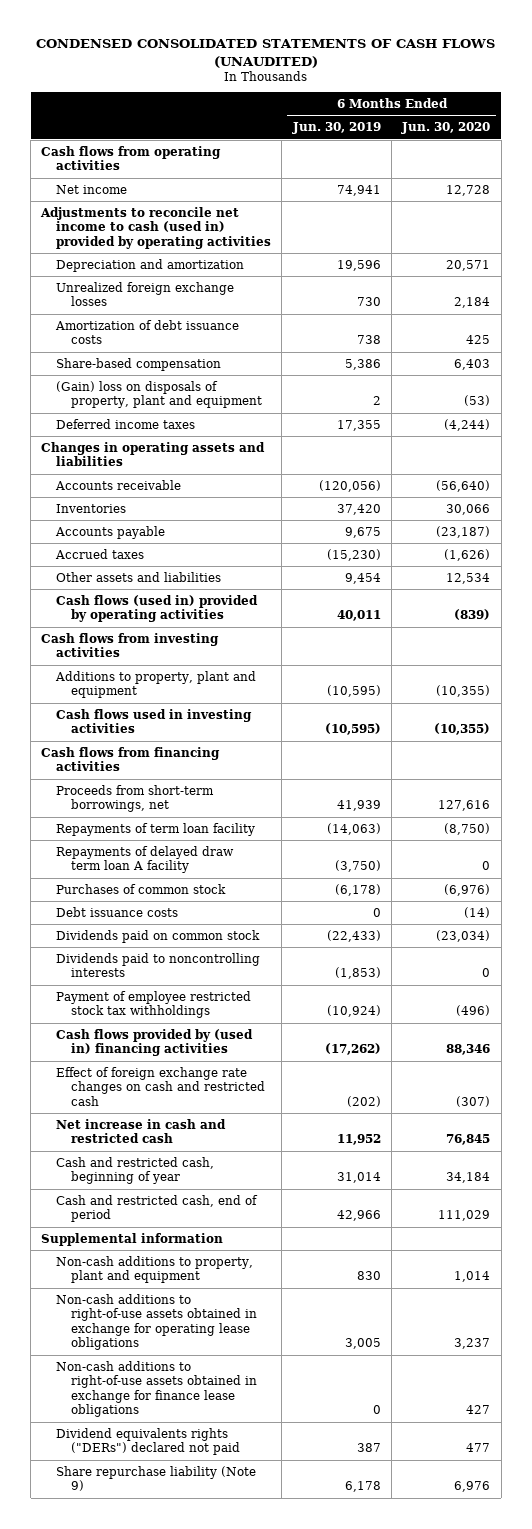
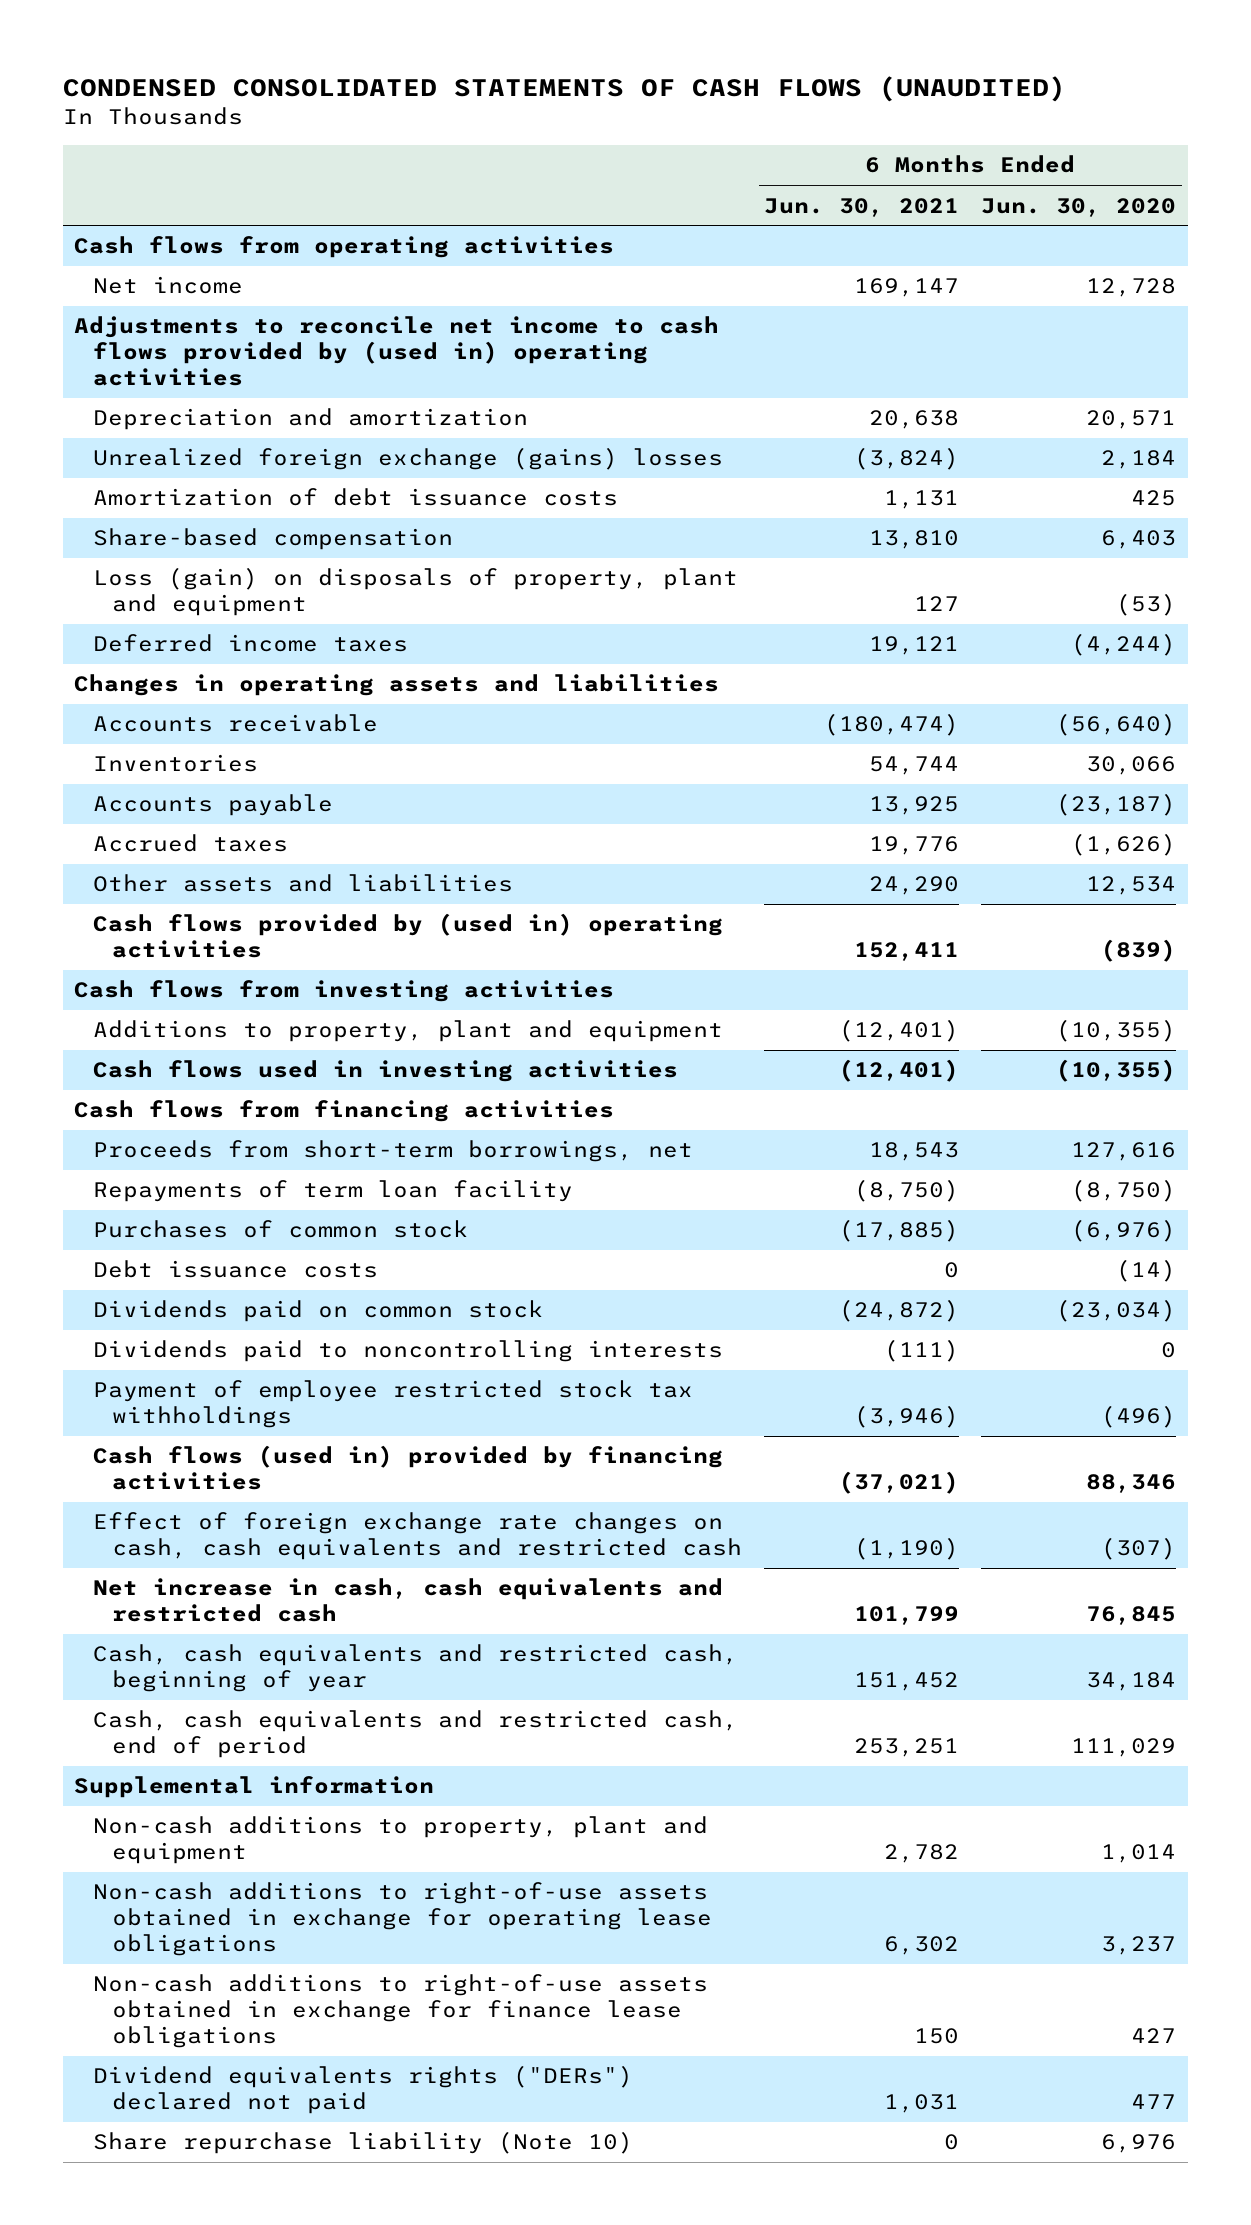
[291,122,381,135] Jun. 30, 2019 -> none
none -> [764,197,960,217] Jun. 30, 2021
[40,206,272,249] Adjustments to reconcile net income to cash (used in) provided by operating activities -> [74,316,720,387] Adjustments to reconcile net income to cash flows provided by (used in) operating activities
[56,281,235,307] Unrealized foreign exchange losses -> [93,447,724,471] Unrealized foreign exchange (gains) losses
[56,380,262,409] (Gain) loss on disposals of property, plant and equipment -> [93,567,739,617] Loss (gain) on disposals of property, plant and equipment
[56,594,259,623] Cash flows (used in) provided by operating activities -> [93,913,724,959] Cash flows provided by (used in) operating activities
[56,845,235,874] Repayments of delayed draw term loan A facility -> none
[56,1028,254,1057] Cash flows provided by (used in) financing activities -> [93,1445,724,1491] Cash flows (used in) provided by financing activities
[56,1066,265,1106] Effect of foreign exchange rate changes on cash and restricted cash -> [93,1512,743,1561] Effect of foreign exchange rate changes on cash, cash equivalents and restricted cash
[56,1118,227,1144] Net increase in cash and restricted cash -> [93,1578,724,1623] Net increase in cash, cash equivalents and restricted cash
[56,1156,215,1185] Cash and restricted cash, beginning of year -> [93,1644,739,1693] Cash, cash equivalents and restricted cash, beginning of year
[56,1194,259,1223] Cash and restricted cash, end of period -> [93,1710,739,1759] Cash, cash equivalents and restricted cash, end of period
[56,1465,257,1492] Share repurchase liability (Note 9) -> [93,2131,634,2155] Share repurchase liability (Note 10)

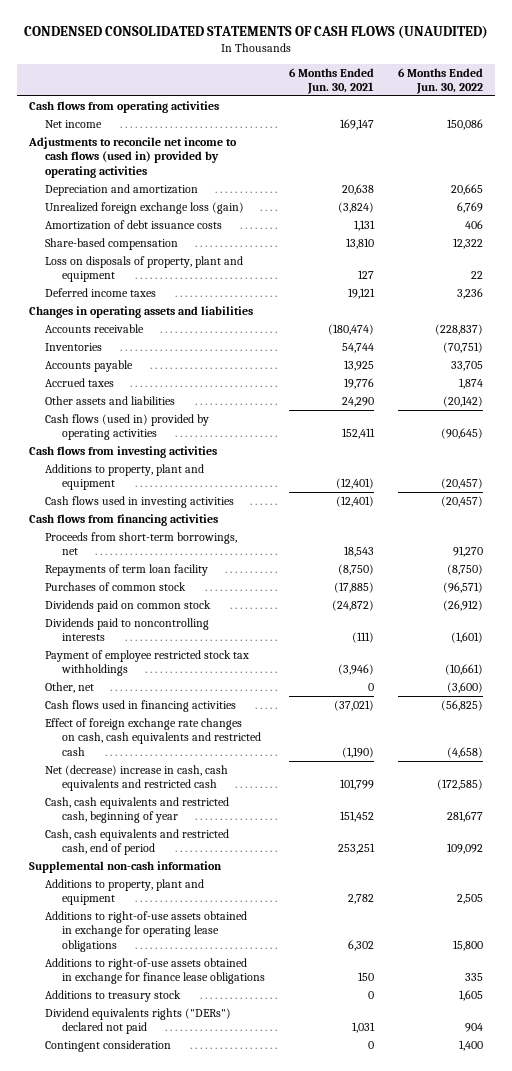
[981,197,1177,217] Jun. 30, 2020 -> none
none -> [398,67,484,95] 6 Months Ended Jun. 30, 2022
[74,316,720,387] Adjustments to reconcile net income to cash flows provided by (used in) operating activities -> [27,136,237,178] Adjustments to reconcile net income to cash flows (used in) provided by operating activities
[93,447,724,471] Unrealized foreign exchange (gains) losses -> [45,201,245,214] Unrealized foreign exchange loss (gain)
[93,567,739,617] Loss (gain) on disposals of property, plant and equipment -> [45,255,244,283] Loss on disposals of property, plant and equipment
[93,913,724,959] Cash flows provided by (used in) operating activities -> [45,413,210,441] Cash flows (used in) provided by operating activities
[93,1260,379,1279] Debt issuance costs -> none
none -> [45,681,95,693] Other, net
[93,1445,724,1491] Cash flows (used in) provided by financing activities -> [45,699,237,712] Cash flows used in financing activities
[93,1578,724,1623] Net increase in cash, cash equivalents and restricted cash -> [45,764,229,792] Net (decrease) increase in cash, cash equivalents and restricted cash
[74,1776,435,1799] Supplemental information -> [28,860,222,873] Supplemental non-cash information
[93,1816,709,1865] Non-cash additions to property, plant and equipment -> [45,878,205,906] Additions to property, plant and equipment
[93,1882,713,1957] Non-cash additions to right-of-use assets obtained in exchange for operating lease obligations -> [45,910,248,952] Additions to right-of-use assets obtained in exchange for operating lease obligations
[93,1974,709,2049] Non-cash additions to right-of-use assets obtained in exchange for finance lease obligations -> [45,957,265,985] Additions to right-of-use assets obtained in exchange for finance lease obligations
none -> [45,989,182,1002] Additions to treasury stock
[93,2131,634,2155] Share repurchase liability (Note 10) -> none
none -> [45,1039,172,1052] Contingent consideration

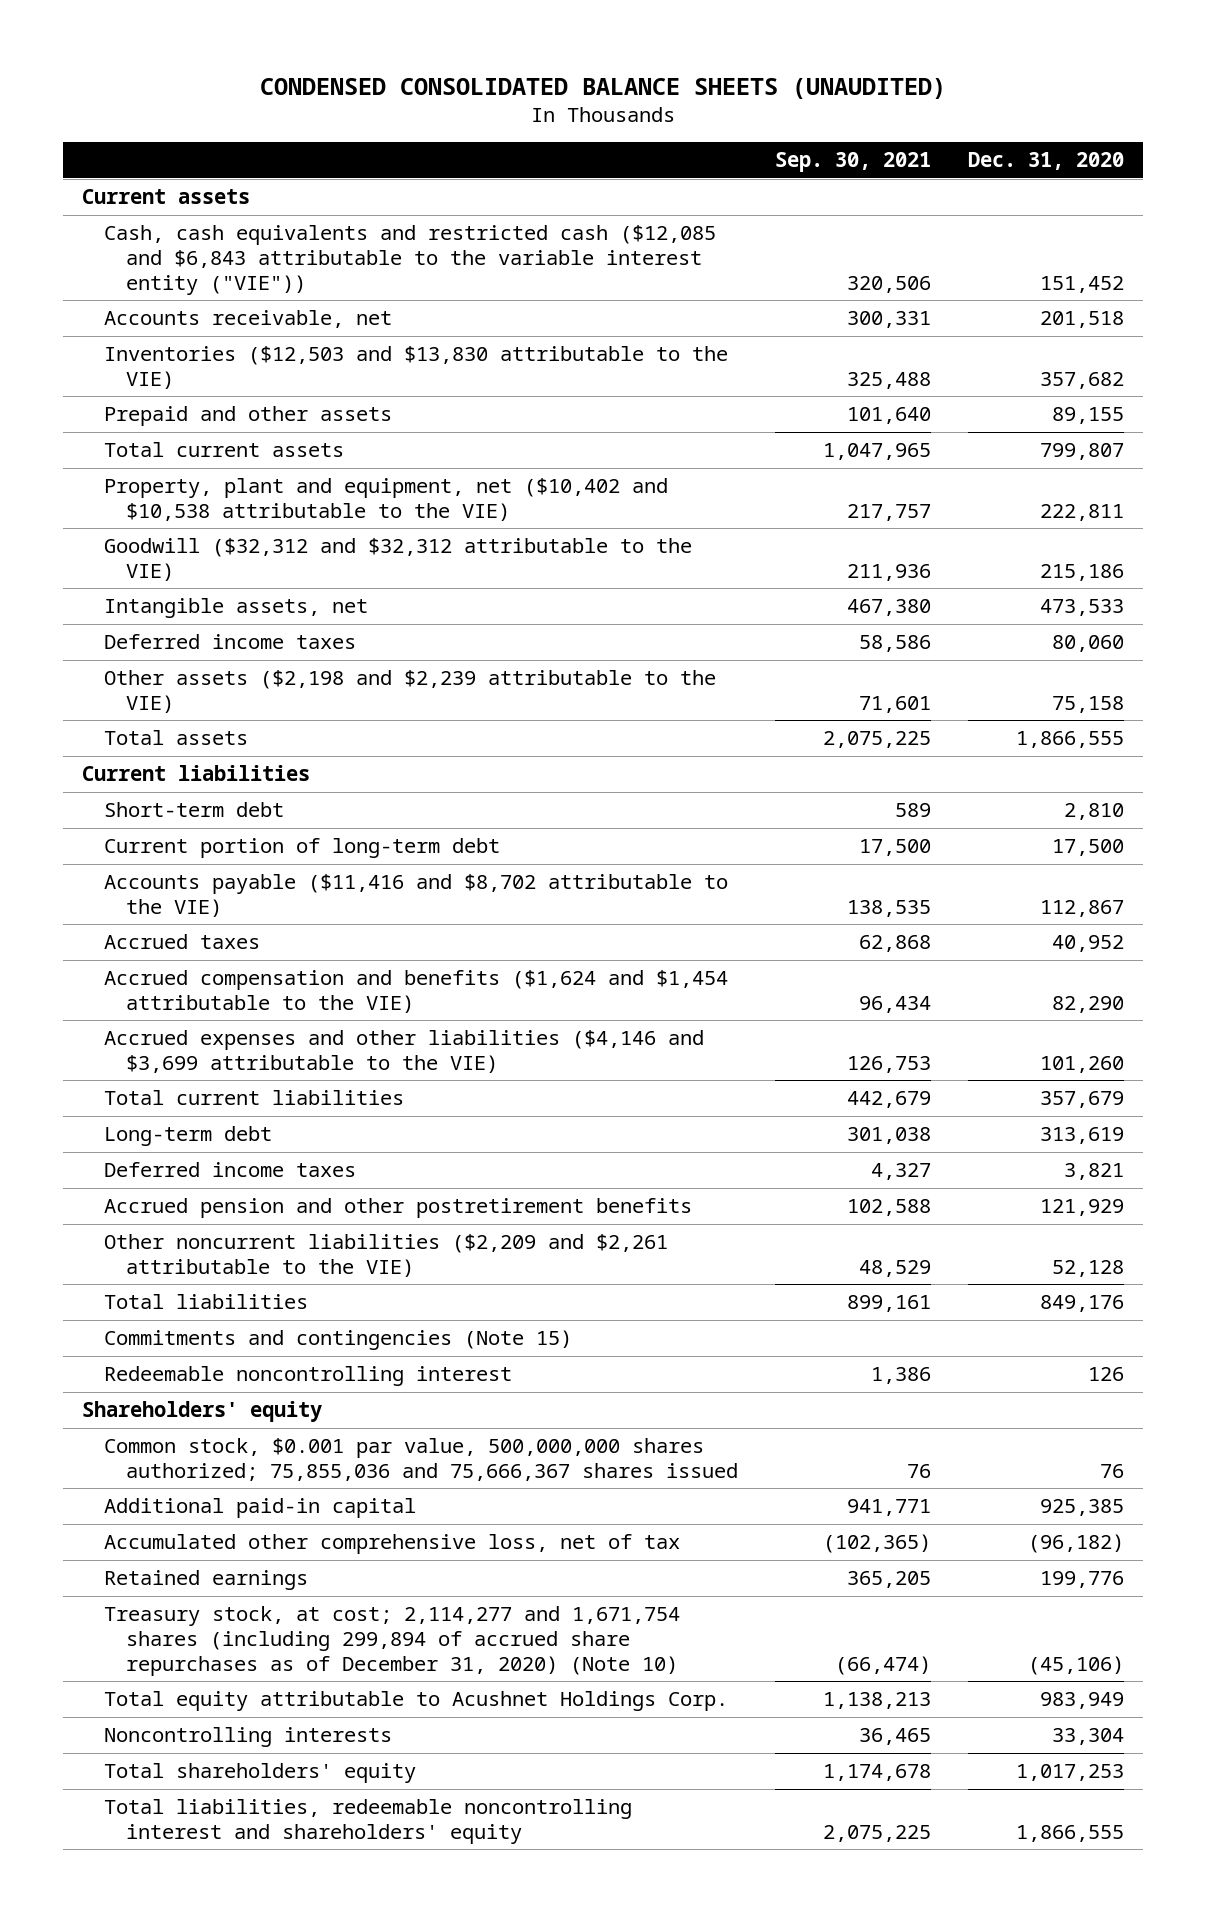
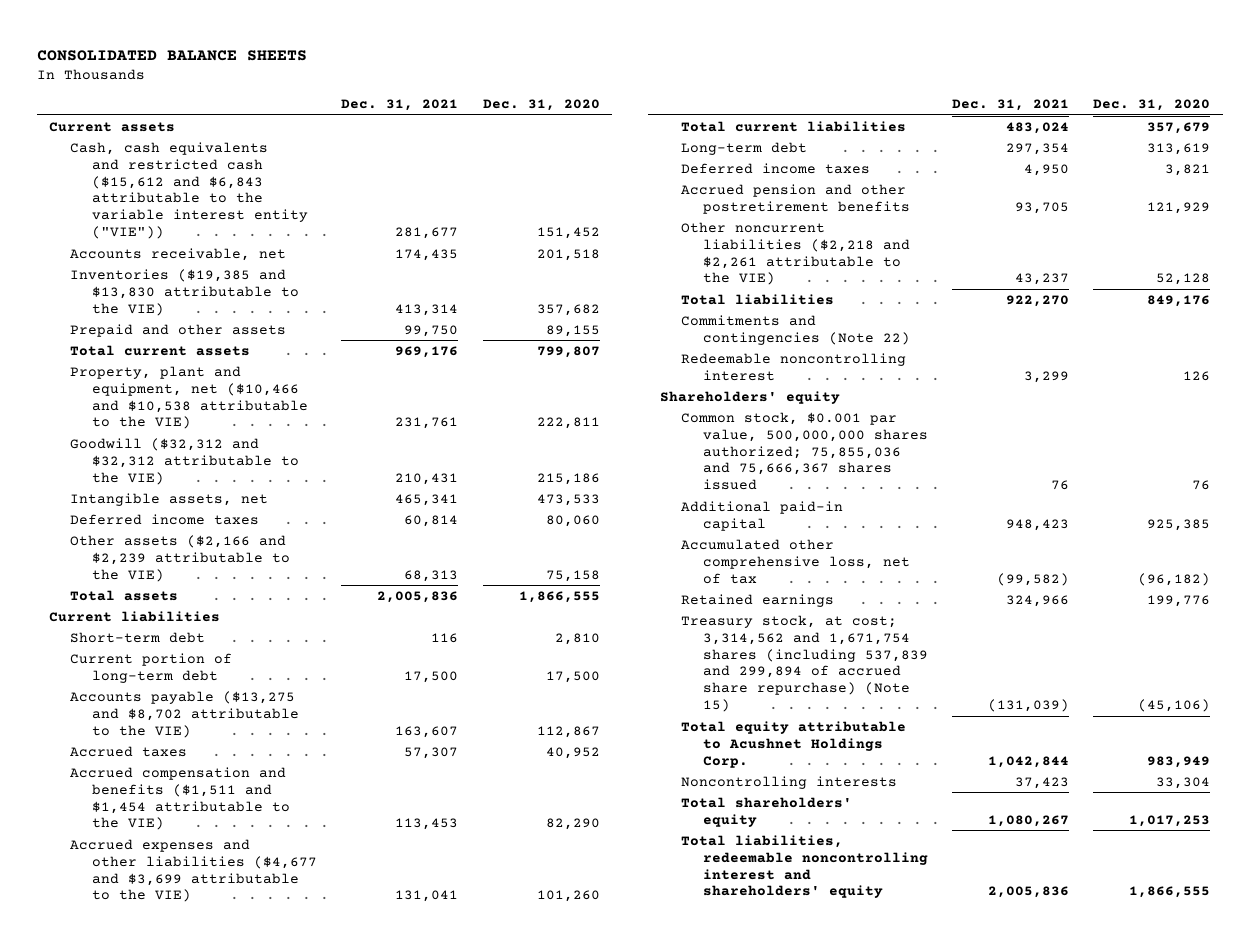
[259,77,946,99] CONDENSED CONSOLIDATED BALANCE SHEETS (UNAUDITED) -> [37,49,308,61] CONSOLIDATED BALANCE SHEETS
[775,152,932,173] Sep. 30, 2021 -> none
none -> [341,99,459,112] Dec. 31, 2021
[103,225,716,295] Cash, cash equivalents and restricted cash ($12,085 and $6,843 attributable to the variable interest entity ("VIE")) -> [70,141,308,239] Cash, cash equivalents and restricted cash ($15,612 and $6,843 attributable to the variable interest entity ("VIE"))
[103,346,728,389] Inventories ($12,503 and $13,830 attributable to the VIE) -> [70,268,299,316] Inventories ($19,385 and $13,830 attributable to the VIE)
[103,478,668,521] Property, plant and equipment, net ($10,402 and $10,538 attributable to the VIE) -> [70,365,308,430] Property, plant and equipment, net ($10,466 and $10,538 attributable to the VIE)
[103,670,716,713] Other assets ($2,198 and $2,239 attributable to the VIE) -> [70,534,290,582] Other assets ($2,166 and $2,239 attributable to the VIE)
[103,874,728,917] Accounts payable ($11,416 and $8,702 attributable to the VIE) -> [70,690,299,738] Accounts payable ($13,275 and $8,702 attributable to the VIE)
[103,970,728,1013] Accrued compensation and benefits ($1,624 and $1,454 attributable to the VIE) -> [70,766,290,831] Accrued compensation and benefits ($1,511 and $1,454 attributable to the VIE)
[103,1030,704,1073] Accrued expenses and other liabilities ($4,146 and $3,699 attributable to the VIE) -> [70,838,317,903] Accrued expenses and other liabilities ($4,677 and $3,699 attributable to the VIE)
[103,1234,668,1277] Other noncurrent liabilities ($2,209 and $2,261 attributable to the VIE) -> [681,221,910,286] Other noncurrent liabilities ($2,218 and $2,261 attributable to the VIE)
[103,1330,572,1351] Commitments and contingencies (Note 15) -> [681,314,910,345] Commitments and contingencies (Note 22)
[103,1606,680,1676] Treasury stock, at cost; 2,114,277 and 1,671,754 shares (including 299,894 of accrued share repurchases as of December 31, 2020) (Note 10) -> [681,614,928,712] Treasury stock, at cost; 3,314,562 and 1,671,754 shares (including 537,839 and 299,894 of accrued share repurchase) (Note 15)

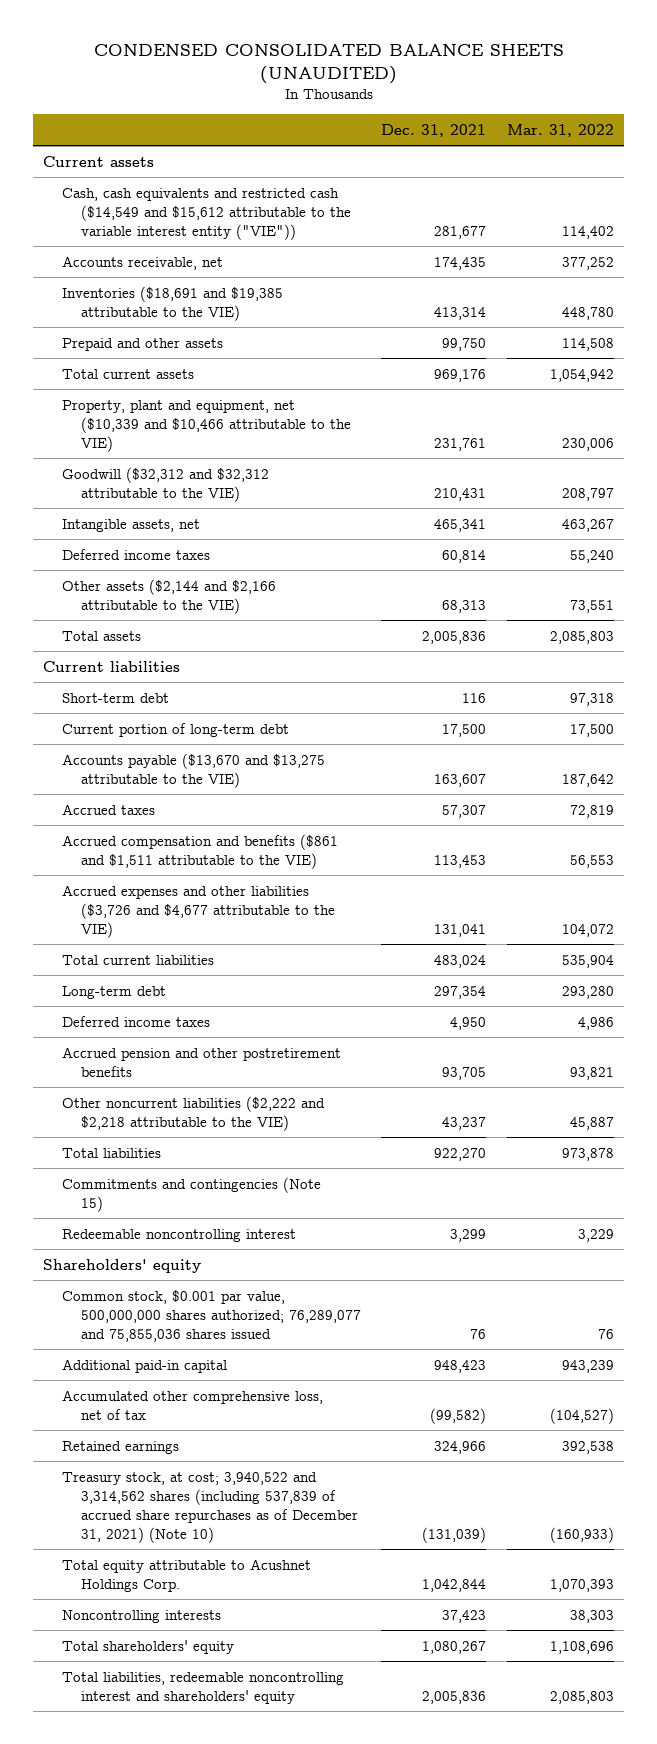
[37,49,308,61] CONSOLIDATED BALANCE SHEETS -> [93,43,564,85] CONDENSED CONSOLIDATED BALANCE SHEETS (UNAUDITED)
[482,99,600,112] Dec. 31, 2020 -> none
none -> [507,123,615,137] Mar. 31, 2022
[70,141,308,239] Cash, cash equivalents and restricted cash ($15,612 and $6,843 attributable to the variable interest entity ("VIE")) -> [61,187,351,240] Cash, cash equivalents and restricted cash ($14,549 and $15,612 attributable to the variable interest entity ("VIE"))
[70,268,299,316] Inventories ($19,385 and $13,830 attributable to the VIE) -> [61,285,283,321] Inventories ($18,691 and $19,385 attributable to the VIE)
[70,365,308,430] Property, plant and equipment, net ($10,466 and $10,538 attributable to the VIE) -> [61,399,351,452] Property, plant and equipment, net ($10,339 and $10,466 attributable to the VIE)
[70,534,290,582] Other assets ($2,166 and $2,239 attributable to the VIE) -> [61,578,276,614] Other assets ($2,144 and $2,166 attributable to the VIE)
[70,690,299,738] Accounts payable ($13,275 and $8,702 attributable to the VIE) -> [61,752,325,788] Accounts payable ($13,670 and $13,275 attributable to the VIE)
[70,766,290,831] Accrued compensation and benefits ($1,511 and $1,454 attributable to the VIE) -> [61,833,338,869] Accrued compensation and benefits ($861 and $1,511 attributable to the VIE)
[70,838,317,903] Accrued expenses and other liabilities ($4,677 and $3,699 attributable to the VIE) -> [61,884,335,938] Accrued expenses and other liabilities ($3,726 and $4,677 attributable to the VIE)
[681,221,910,286] Other noncurrent liabilities ($2,218 and $2,261 attributable to the VIE) -> [61,1095,325,1131] Other noncurrent liabilities ($2,222 and $2,218 attributable to the VIE)
[681,314,910,345] Commitments and contingencies (Note 22) -> [61,1176,321,1212] Commitments and contingencies (Note 15)
[681,411,928,491] Common stock, $0.001 par value, 500,000,000 shares authorized; 75,855,036 and 75,666,367 shares issued -> [61,1289,361,1342] Common stock, $0.001 par value, 500,000,000 shares authorized; 76,289,077 and 75,855,036 shares issued
[681,614,928,712] Treasury stock, at cost; 3,314,562 and 1,671,754 shares (including 537,839 and 299,894 of accrued share repurchase) (Note 15) -> [61,1471,358,1543] Treasury stock, at cost; 3,940,522 and 3,314,562 shares (including 537,839 of accrued share repurchases as of December 31, 2021) (Note 10)

